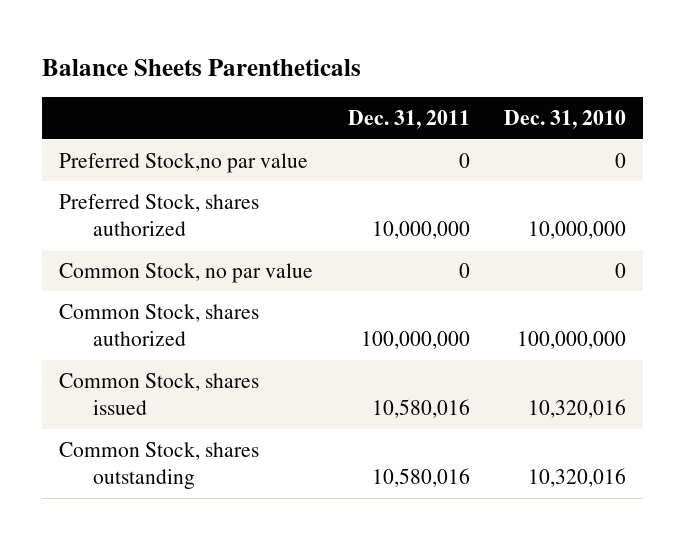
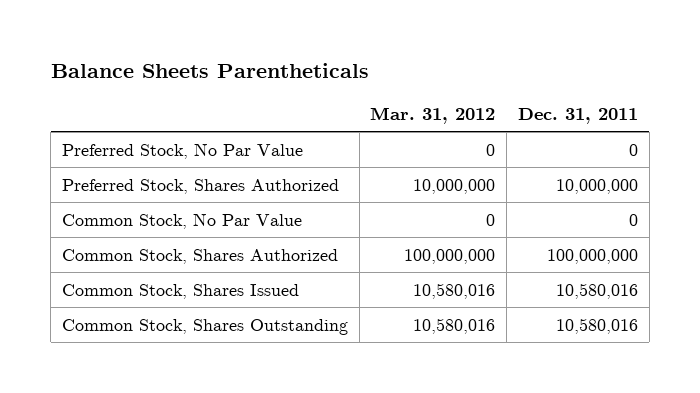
[503,110,626,130] Dec. 31, 2010 -> none
none -> [370,106,496,124] Mar. 31, 2012
[59,152,309,173] Preferred Stock,no par value -> [61,142,303,159] Preferred Stock, No Par Value
[59,193,260,236] Preferred Stock, shares authorized -> [61,178,339,194] Preferred Stock, Shares Authorized
[59,262,314,283] Common Stock, no par value -> [61,212,302,229] Common Stock, No Par Value
[59,303,260,346] Common Stock, shares authorized -> [61,248,338,264] Common Stock, Shares Authorized
[59,372,260,415] Common Stock, shares issued -> [61,283,299,299] Common Stock, Shares Issued
[59,441,260,489] Common Stock, shares outstanding -> [61,318,348,335] Common Stock, Shares Outstanding

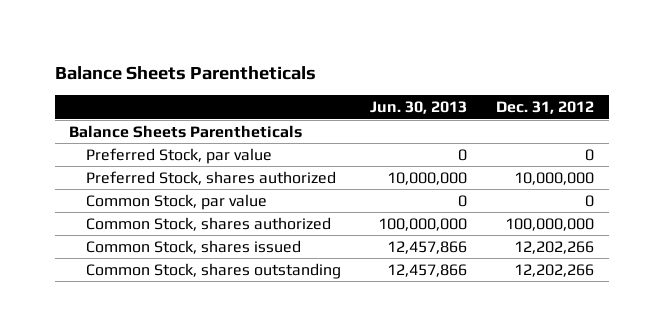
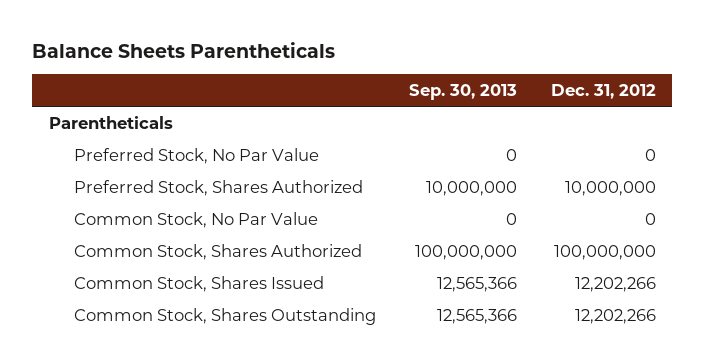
[369,101,467,115] Jun. 30, 2013 -> none
none -> [409,83,518,100] Sep. 30, 2013
[69,124,303,138] Balance Sheets Parentheticals -> none
none -> [49,115,174,129] Parentheticals
[85,147,272,164] Preferred Stock, par value -> [73,147,319,164] Preferred Stock, No Par Value
[85,170,336,185] Preferred Stock, shares authorized -> [73,179,363,196] Preferred Stock, Shares Authorized
[85,193,267,210] Common Stock, par value -> [73,211,318,228] Common Stock, No Par Value
[85,216,331,231] Common Stock, shares authorized -> [73,243,362,260] Common Stock, Shares Authorized
[85,239,301,254] Common Stock, shares issued -> [73,275,324,292] Common Stock, Shares Issued
[85,262,341,279] Common Stock, shares outstanding -> [73,307,376,325] Common Stock, Shares Outstanding

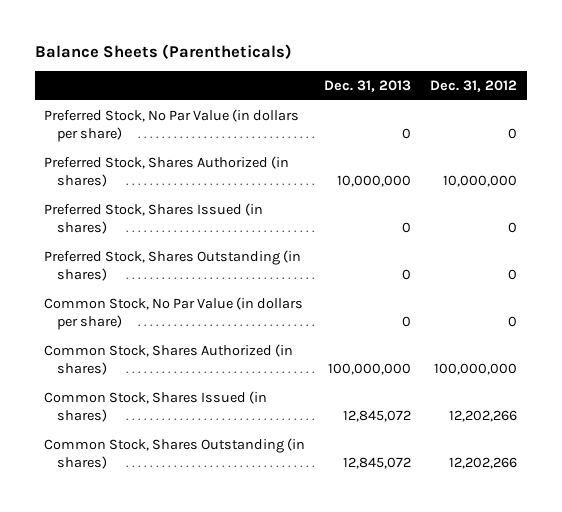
[32,41,336,58] Balance Sheets Parentheticals -> [34,43,292,59] Balance Sheets (Parentheticals)
[409,83,518,100] Sep. 30, 2013 -> none
none -> [324,79,412,92] Dec. 31, 2013
[49,115,174,129] Parentheticals -> none
[73,147,319,164] Preferred Stock, No Par Value -> [44,108,300,143] Preferred Stock, No Par Value (in dollars per share)
[73,179,363,196] Preferred Stock, Shares Authorized -> [44,155,290,188] Preferred Stock, Shares Authorized (in shares)
none -> [44,202,264,235] Preferred Stock, Shares Issued (in shares)
none -> [44,249,302,282] Preferred Stock, Shares Outstanding (in shares)
[73,211,318,228] Common Stock, No Par Value -> [44,296,304,331] Common Stock, No Par Value (in dollars per share)
[73,243,362,260] Common Stock, Shares Authorized -> [44,343,294,376] Common Stock, Shares Authorized (in shares)
[73,275,324,292] Common Stock, Shares Issued -> [44,390,268,423] Common Stock, Shares Issued (in shares)
[73,307,376,325] Common Stock, Shares Outstanding -> [44,437,306,470] Common Stock, Shares Outstanding (in shares)

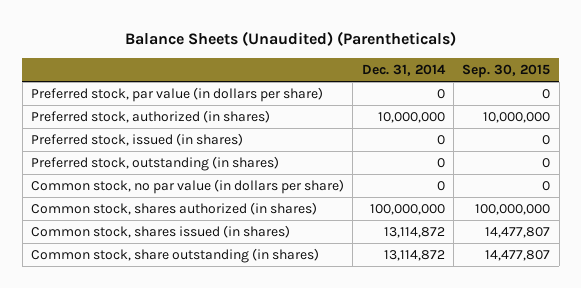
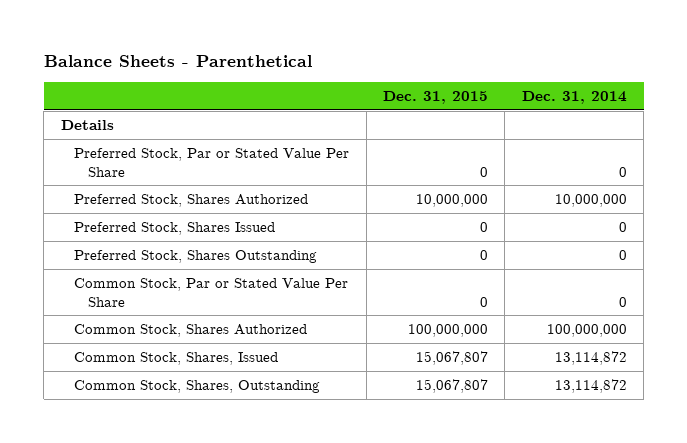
[124,31,456,47] Balance Sheets (Unaudited) (Parentheticals) -> [43,55,312,68] Balance Sheets - Parenthetical
[462,63,551,78] Sep. 30, 2015 -> none
none -> [383,90,489,104] Dec. 31, 2015
none -> [60,119,114,130] Details
[31,86,324,102] Preferred stock, par value (in dollars per share) -> [74,147,350,177] Preferred Stock, Par or Stated Value Per Share
[31,109,271,123] Preferred stock, authorized (in shares) -> [74,193,309,207] Preferred Stock, Shares Authorized
[31,132,244,146] Preferred stock, issued (in shares) -> [74,221,276,235] Preferred Stock, Shares Issued
[31,155,280,171] Preferred stock, outstanding (in shares) -> [74,249,318,263] Preferred Stock, Shares Outstanding
[31,178,345,194] Common stock, no par value (in dollars per share) -> [74,277,349,307] Common Stock, Par or Stated Value Per Share
[31,201,318,215] Common stock, shares authorized (in shares) -> [74,323,308,337] Common Stock, Shares Authorized
[31,224,291,238] Common stock, shares issued (in shares) -> [74,351,279,365] Common Stock, Shares, Issued
[31,247,320,263] Common stock, share outstanding (in shares) -> [74,379,321,393] Common Stock, Shares, Outstanding

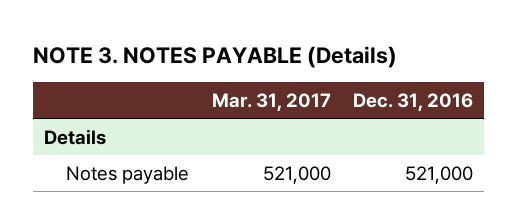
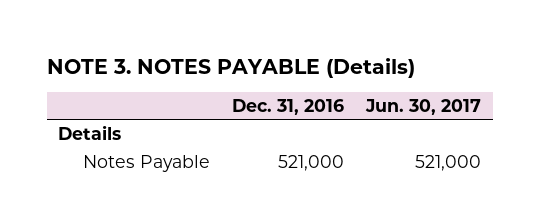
[211,92,331,111] Mar. 31, 2017 -> none
none -> [365,98,482,115] Jun. 30, 2017
[66,165,190,184] Notes payable -> [82,155,210,173] Notes Payable

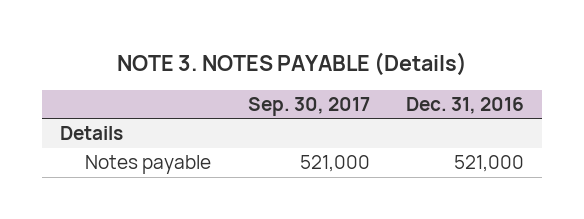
[365,98,482,115] Jun. 30, 2017 -> none
none -> [247,96,370,116] Sep. 30, 2017
[82,155,210,173] Notes Payable -> [85,155,212,175] Notes payable

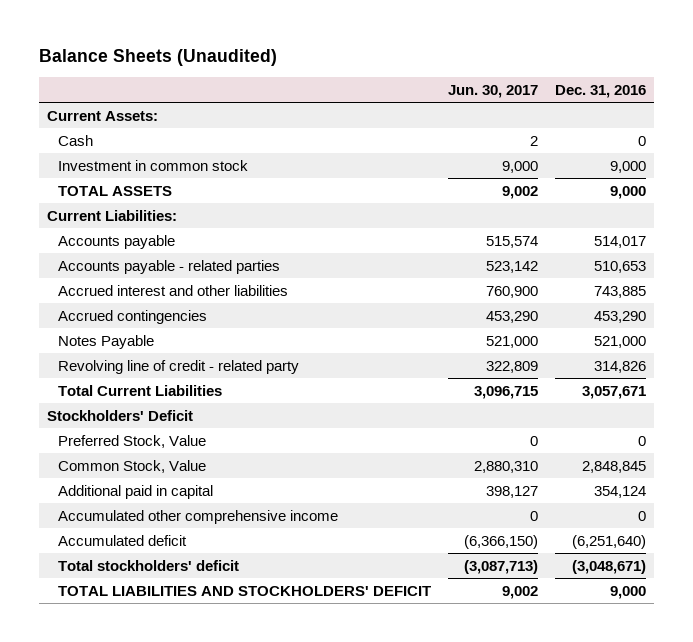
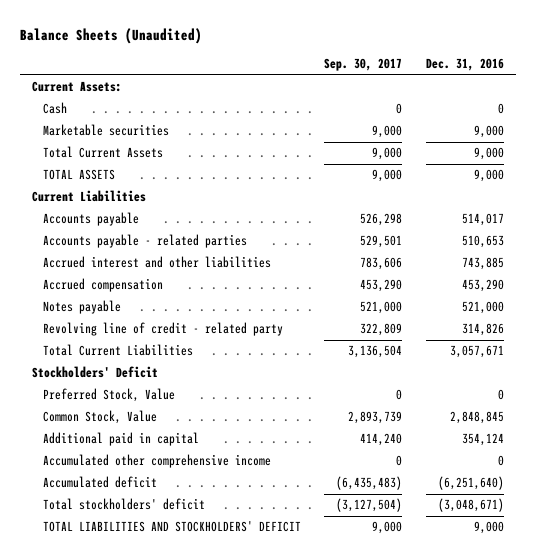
[447,85,538,99] Jun. 30, 2017 -> none
none -> [324,58,403,72] Sep. 30, 2017
[58,159,249,171] Investment in common stock -> none
none -> [43,124,170,137] Marketable securities
none -> [43,146,164,159] Total Current Assets
[47,209,178,221] Current Liabilities: -> [32,190,147,203] Current Liabilities
[58,309,208,324] Accrued contingencies -> [43,278,164,293] Accrued compensation
[58,334,155,349] Notes Payable -> [43,300,122,315] Notes payable

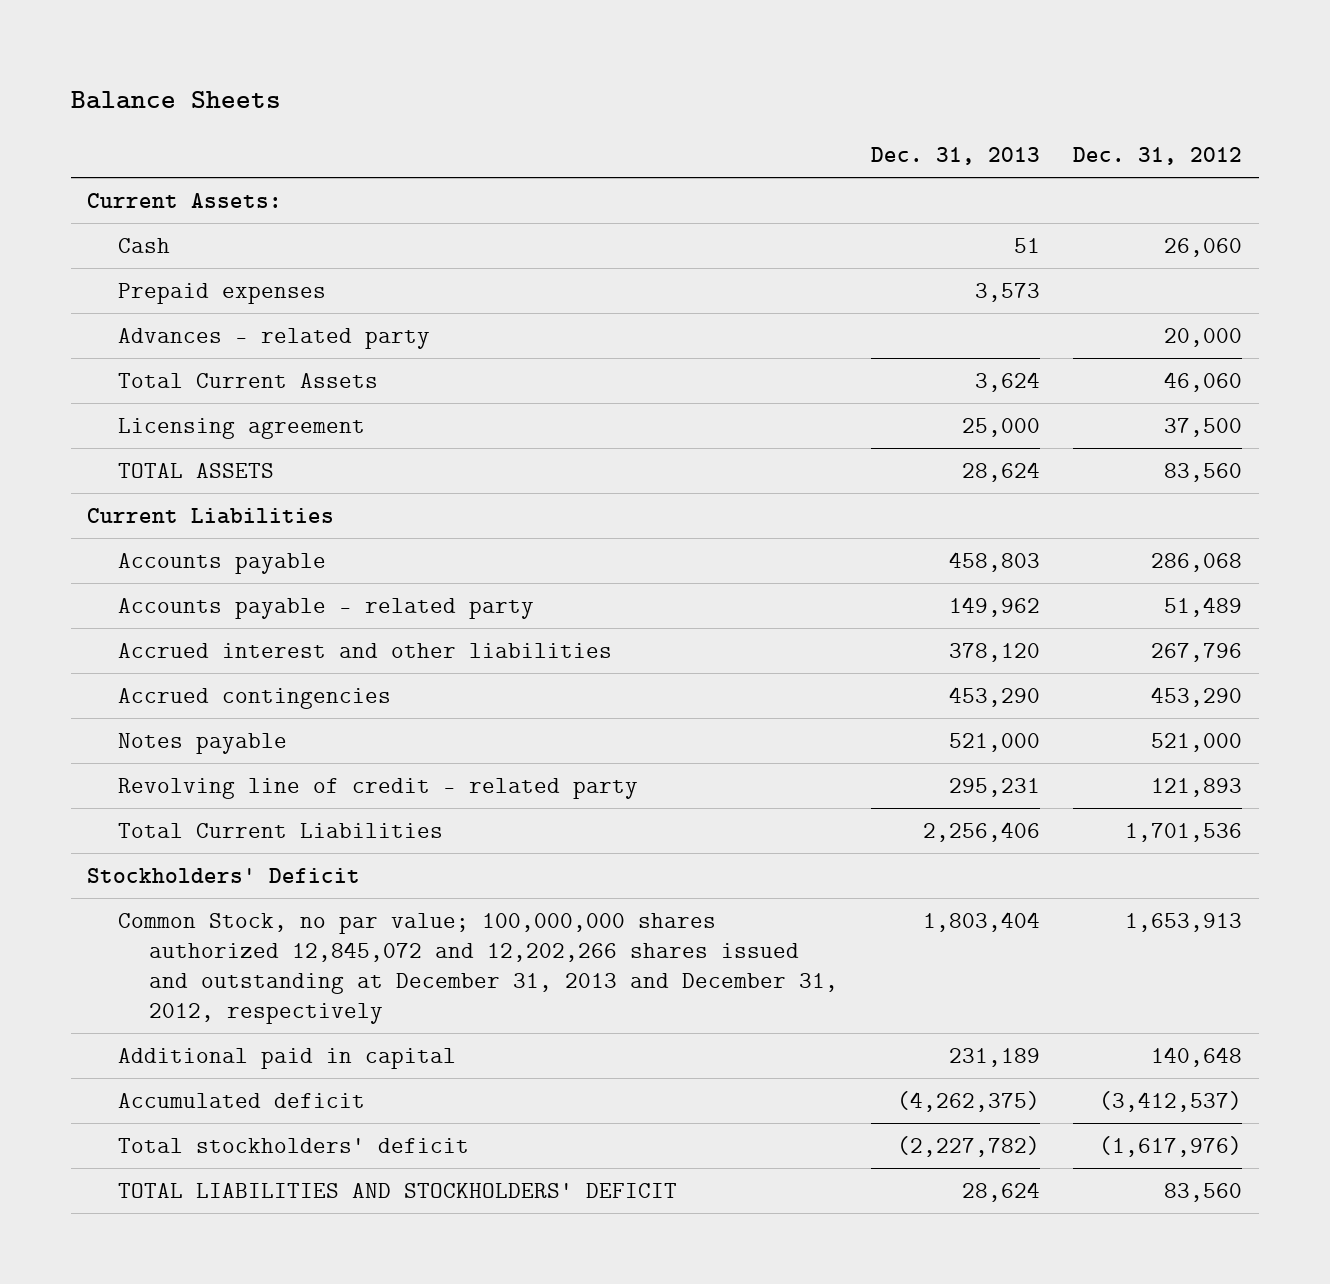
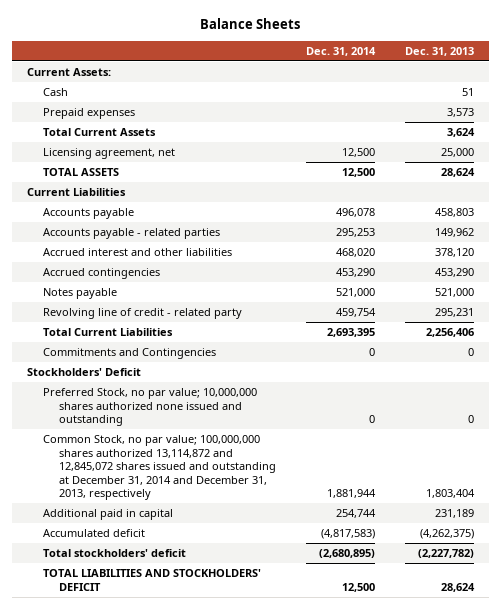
[1073,146,1243,165] Dec. 31, 2012 -> none
none -> [305,46,376,56] Dec. 31, 2014
[118,327,431,349] Advances - related party -> none
[118,417,366,439] Licensing agreement -> [42,148,175,160] Licensing agreement, net
[118,597,535,619] Accounts payable - related party -> [42,228,220,240] Accounts payable - related parties
none -> [42,348,216,360] Commitments and Contingencies
none -> [42,388,257,427] Preferred Stock, no par value; 10,000,000 shares authorized none issued and outstanding
[118,912,838,1025] Common Stock, no par value; 100,000,000 shares authorized 12,845,072 and 12,202,266 shares issued and outstanding at December 31, 2013 and December 31, 2012, respectively -> [42,435,276,500] Common Stock, no par value; 100,000,000 shares authorized 13,114,872 and 12,845,072 shares issued and outstanding at December 31, 2014 and December 31, 2013, respectively

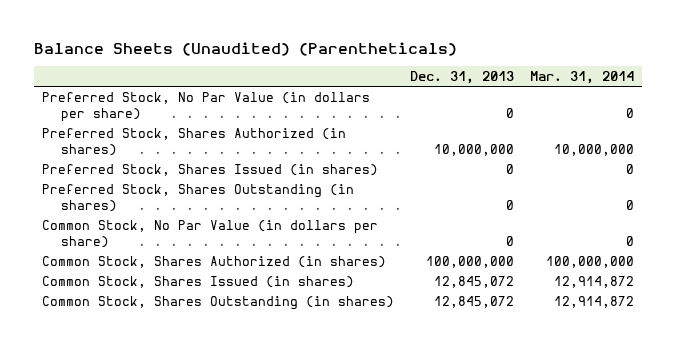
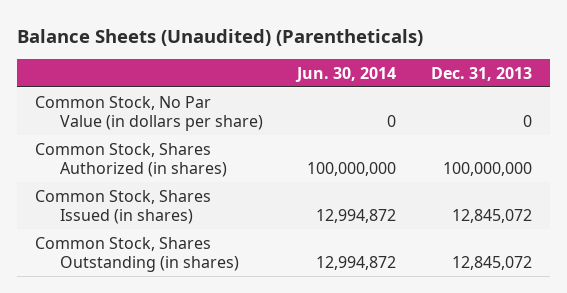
[530,71,635,85] Mar. 31, 2014 -> none
none -> [295,66,397,82] Jun. 30, 2014
[42,91,371,122] Preferred Stock, No Par Value (in dollars per share) -> none
[42,127,347,156] Preferred Stock, Shares Authorized (in shares) -> none
[42,163,379,176] Preferred Stock, Shares Issued (in shares) -> none
[42,183,355,212] Preferred Stock, Shares Outstanding (in shares) -> none

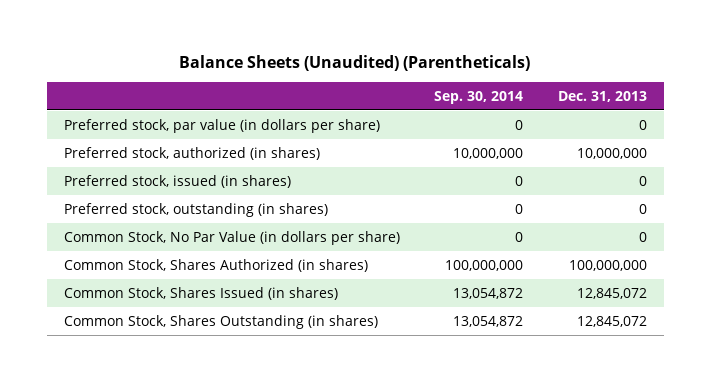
[295,66,397,82] Jun. 30, 2014 -> none
none -> [434,90,524,104] Sep. 30, 2014
none -> [63,118,380,133] Preferred stock, par value (in dollars per share)
none -> [63,146,320,160] Preferred stock, authorized (in shares)
none -> [63,174,291,188] Preferred stock, issued (in shares)
none -> [63,202,328,217] Preferred stock, outstanding (in shares)

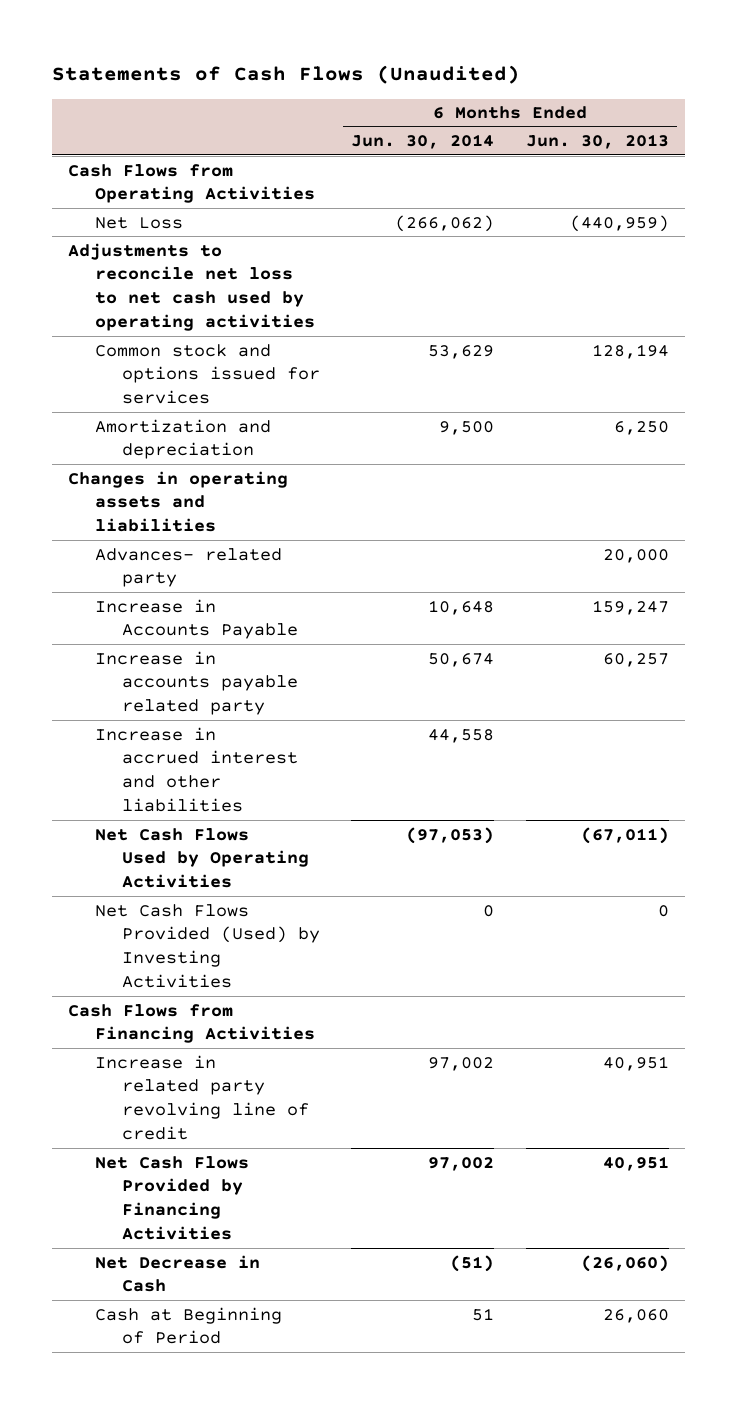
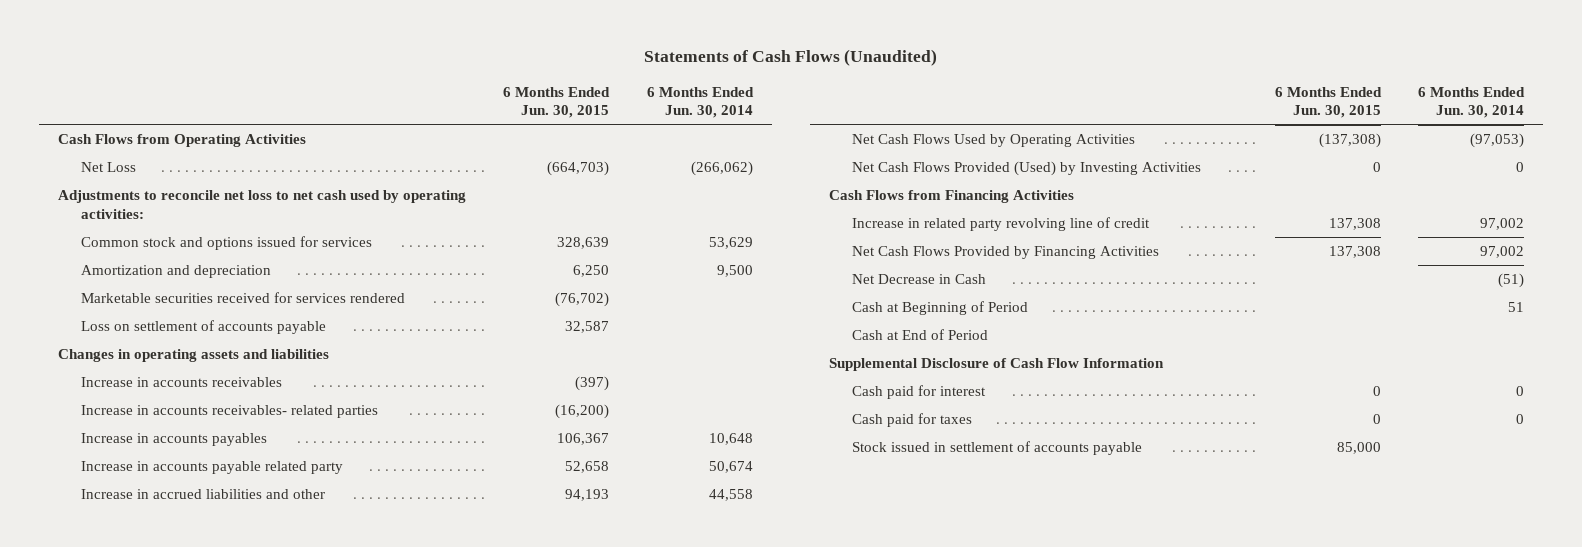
[526,134,670,150] Jun. 30, 2013 -> none
none -> [503,86,611,119] 6 Months Ended Jun. 30, 2015
[67,242,315,331] Adjustments to reconcile net loss to net cash used by operating activities -> [57,190,466,219] Adjustments to reconcile net loss to net cash used by operating activities:
none -> [81,292,406,304] Marketable securities received for services rendered
none -> [81,320,327,335] Loss on settlement of accounts payable
[94,547,282,588] Advances- related party -> none
none -> [81,377,283,388] Increase in accounts receivables
none -> [81,405,379,419] Increase in accounts receivables- related parties
[94,598,298,640] Increase in Accounts Payable -> [81,433,268,447] Increase in accounts payables
[94,726,298,812] Increase in accrued interest and other liabilities -> [81,489,326,500] Increase in accrued liabilities and other
none -> [852,329,989,341] Cash at End of Period
none -> [828,358,1164,372] Supplemental Disclosure of Cash Flow Information
none -> [852,385,987,400] Cash paid for interest
none -> [852,413,973,428] Cash paid for taxes
none -> [852,441,1143,456] Stock issued in settlement of accounts payable

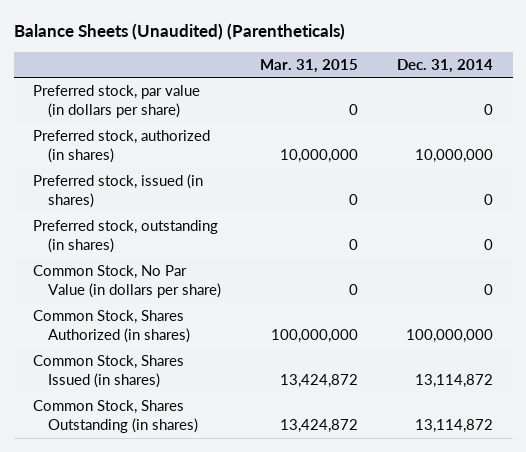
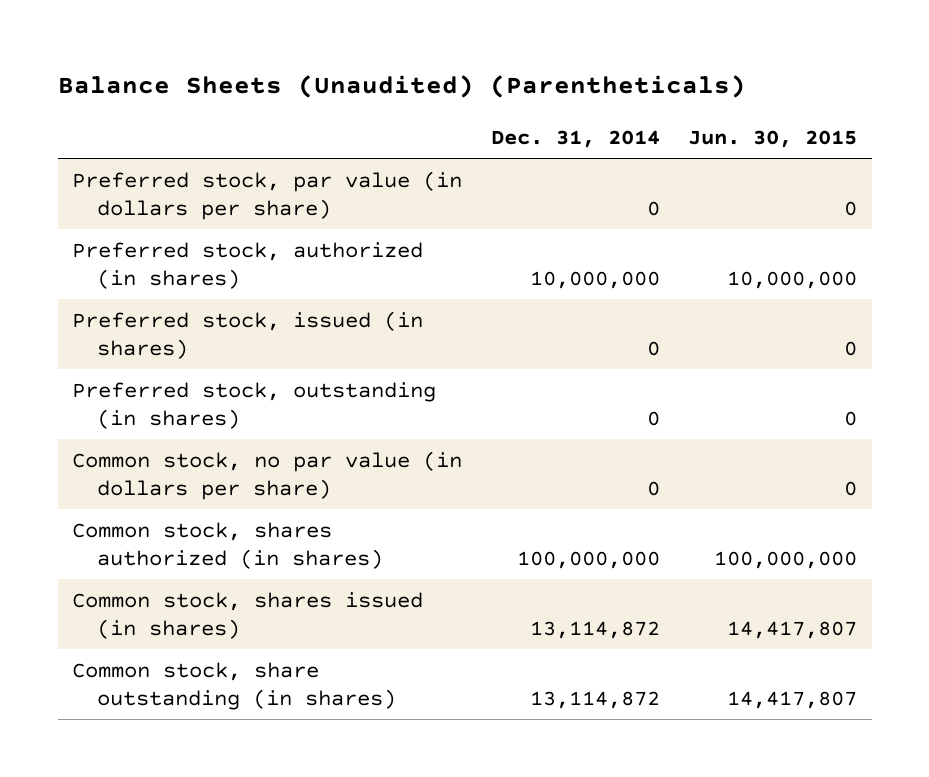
[259,58,358,73] Mar. 31, 2015 -> none
none -> [688,129,858,148] Jun. 30, 2015
[33,265,221,299] Common Stock, No Par Value (in dollars per share) -> [72,451,463,500] Common stock, no par value (in dollars per share)
[33,310,190,344] Common Stock, Shares Authorized (in shares) -> [72,522,384,569] Common stock, shares authorized (in shares)
[33,355,185,389] Common Stock, Shares Issued (in shares) -> [72,592,424,639] Common stock, shares issued (in shares)
[33,400,198,434] Common Stock, Shares Outstanding (in shares) -> [72,662,397,710] Common stock, share outstanding (in shares)

